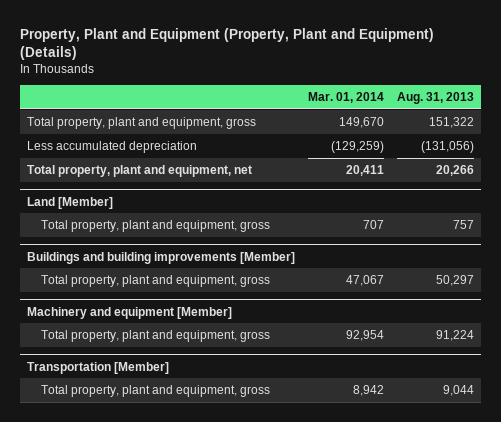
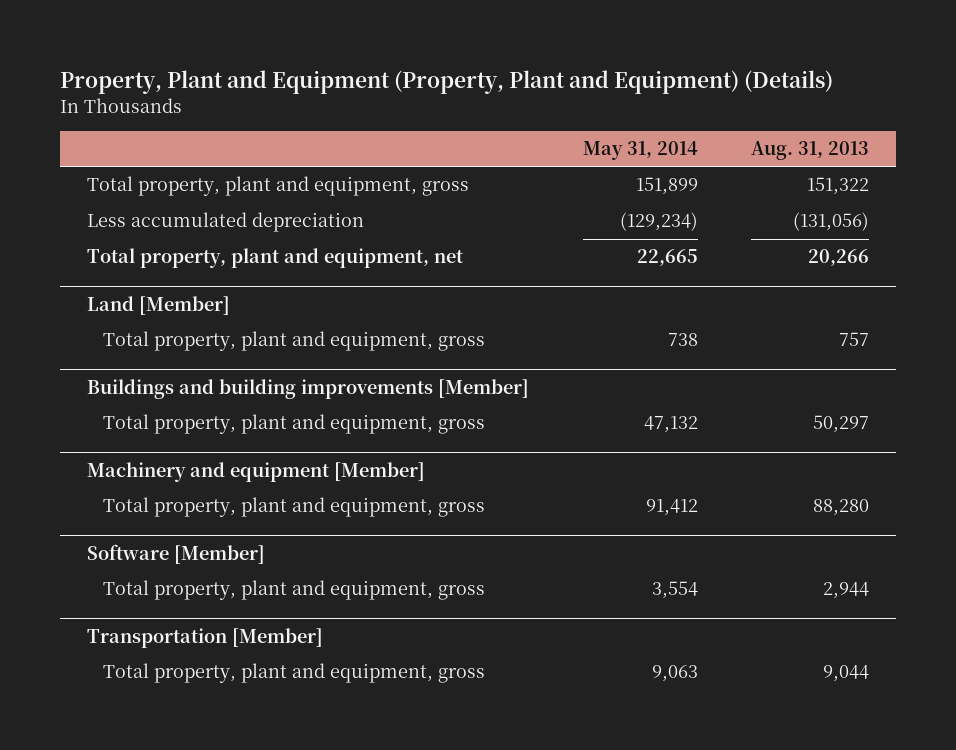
[307,91,384,103] Mar. 01, 2014 -> none
none -> [582,141,698,161] May 31, 2014
[436,330,475,342] 91,224 -> [813,499,870,517] 88,280
none -> [86,543,265,564] Software [Member]
none -> [103,580,486,601] Total property, plant and equipment, gross

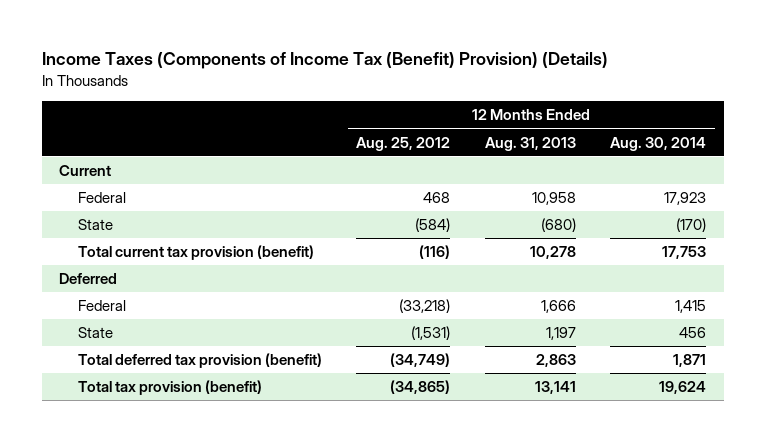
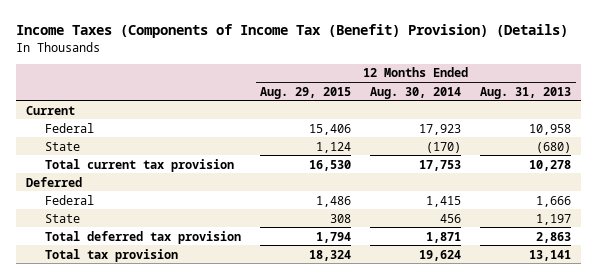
[356,136,451,151] Aug. 25, 2012 -> none
none -> [260,86,352,99] Aug. 29, 2015
[77,245,314,261] Total current tax provision (benefit) -> [45,158,235,172] Total current tax provision
[77,353,322,369] Total deferred tax provision (benefit) -> [45,230,242,244] Total deferred tax provision
[77,380,262,396] Total tax provision (benefit) -> [45,248,179,262] Total tax provision

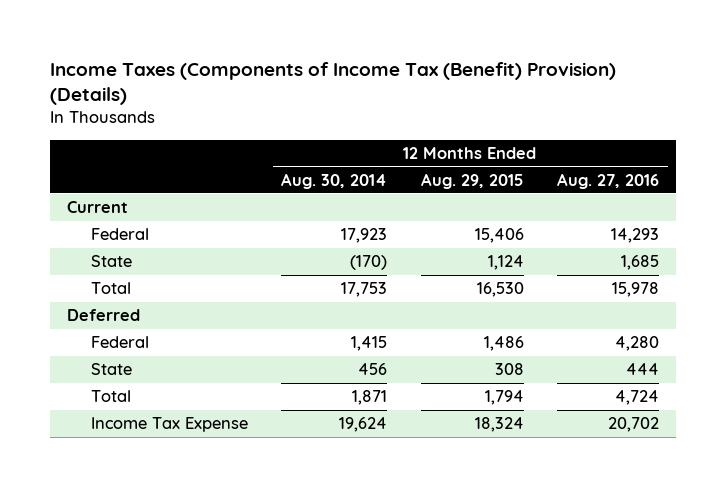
[480,86,572,99] Aug. 31, 2013 -> none
none -> [557,172,660,189] Aug. 27, 2016
[45,158,235,172] Total current tax provision -> [90,282,131,295] Total
[45,230,242,244] Total deferred tax provision -> [90,390,131,403] Total
[45,248,179,262] Total tax provision -> [90,417,248,433] Income Tax Expense

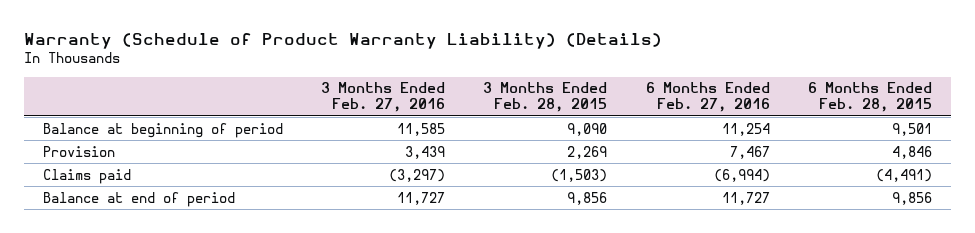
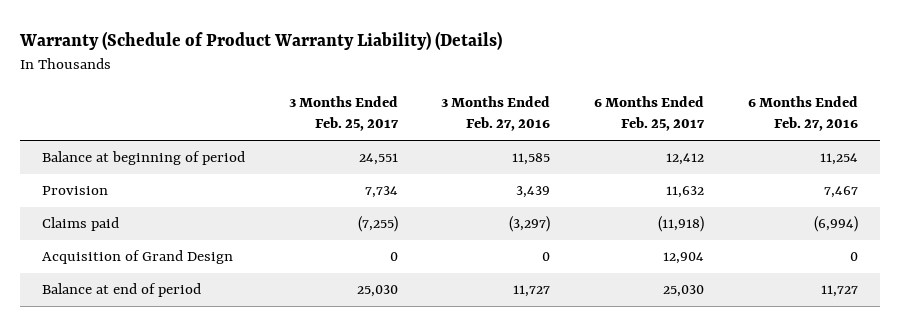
[483,82,608,113] 3 Months Ended Feb. 28, 2015 -> none
[807,82,932,113] 6 Months Ended Feb. 28, 2015 -> none
none -> [288,96,399,132] 3 Months Ended Feb. 25, 2017
none -> [594,96,706,132] 6 Months Ended Feb. 25, 2017
none -> [42,250,234,265] Acquisition of Grand Design

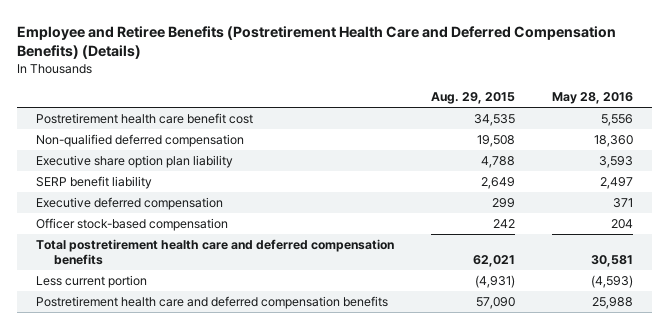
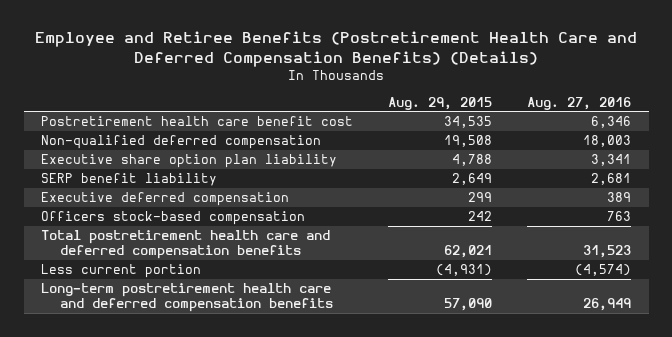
[552,92,634,105] May 28, 2016 -> none
none -> [527,96,632,110] Aug. 27, 2016
[35,217,228,231] Officer stock-based compensation -> [41,211,306,226] Officers stock-based compensation
[35,295,388,309] Postretirement health care and deferred compensation benefits -> [41,283,333,312] Long-term postretirement health care and deferred compensation benefits

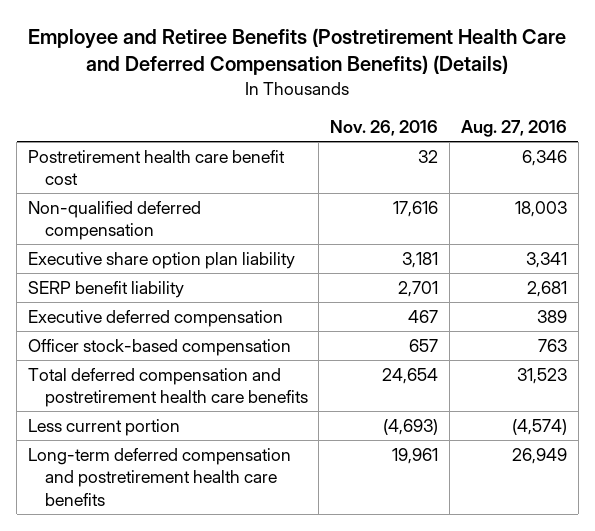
[388,96,493,110] Aug. 29, 2015 -> none
none -> [330,120,439,137] Nov. 26, 2016
[41,211,306,226] Officers stock-based compensation -> [28,338,292,356] Officer stock-based compensation
[41,230,331,259] Total postretirement health care and deferred compensation benefits -> [28,367,308,408] Total deferred compensation and postretirement health care benefits
[41,283,333,312] Long-term postretirement health care and deferred compensation benefits -> [28,447,292,507] Long-term deferred compensation and postretirement health care benefits

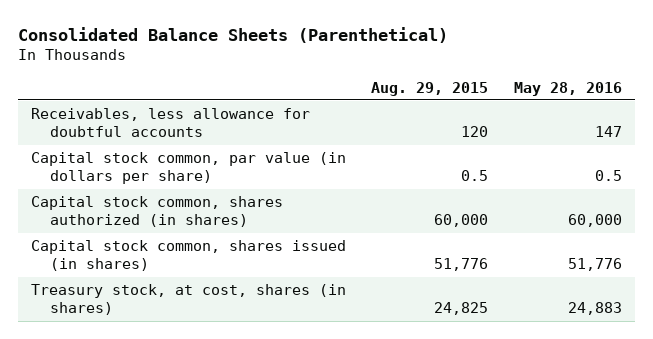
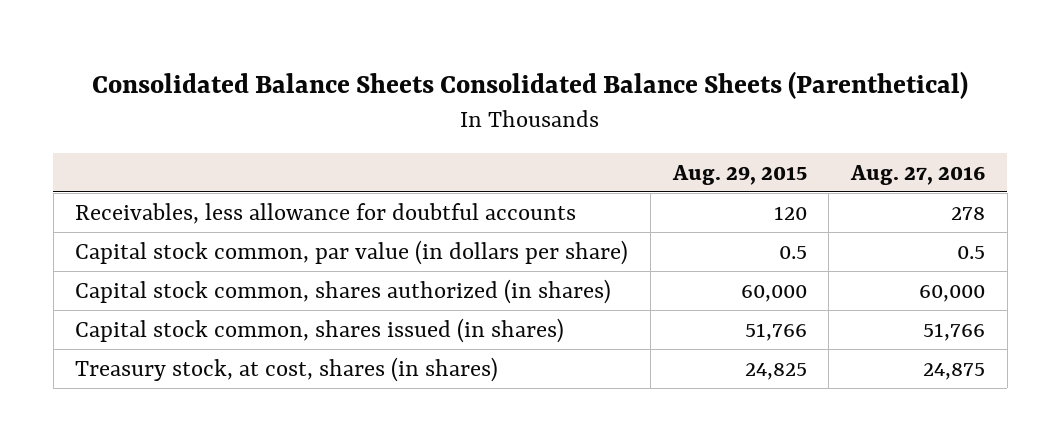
[18,26,449,43] Consolidated Balance Sheets (Parenthetical) -> [92,70,969,99] Consolidated Balance Sheets Consolidated Balance Sheets (Parenthetical)
[514,81,623,96] May 28, 2016 -> none
none -> [850,164,986,185] Aug. 27, 2016
[434,258,489,272] 51,776 -> [744,322,807,341] 51,766

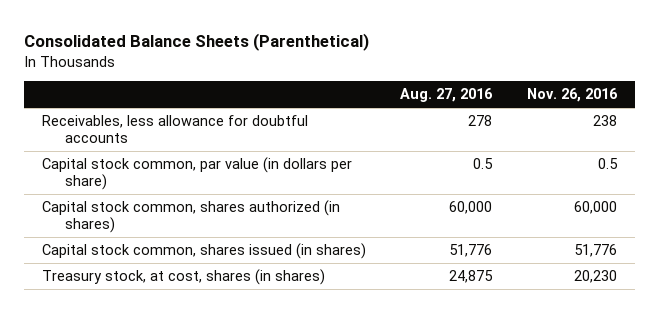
[92,70,969,99] Consolidated Balance Sheets Consolidated Balance Sheets (Parenthetical) -> [24,33,370,52] Consolidated Balance Sheets (Parenthetical)
[671,164,807,185] Aug. 29, 2015 -> none
none -> [527,88,619,103] Nov. 26, 2016
[923,322,986,341] 51,766 -> [449,244,493,258] 51,776

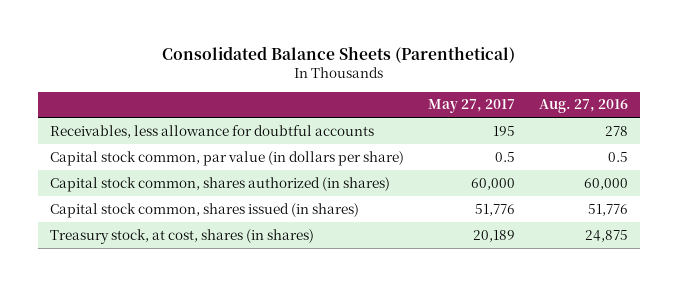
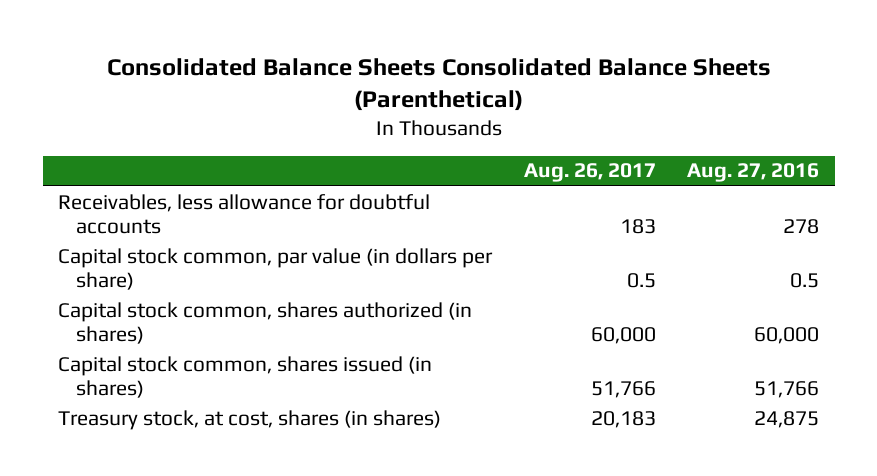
[162,45,516,63] Consolidated Balance Sheets (Parenthetical) -> [106,57,771,112] Consolidated Balance Sheets Consolidated Balance Sheets (Parenthetical)
[428,99,516,114] May 27, 2017 -> none
none -> [523,163,656,183] Aug. 26, 2017
[587,203,628,216] 51,776 -> [754,381,820,399] 51,766

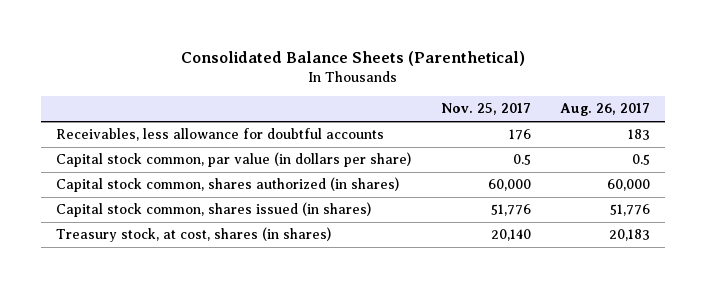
[106,57,771,112] Consolidated Balance Sheets Consolidated Balance Sheets (Parenthetical) -> [181,50,526,66] Consolidated Balance Sheets (Parenthetical)
[687,163,820,183] Aug. 27, 2016 -> none
none -> [440,103,531,116] Nov. 25, 2017
[590,381,656,399] 51,766 -> [610,204,651,217] 51,776

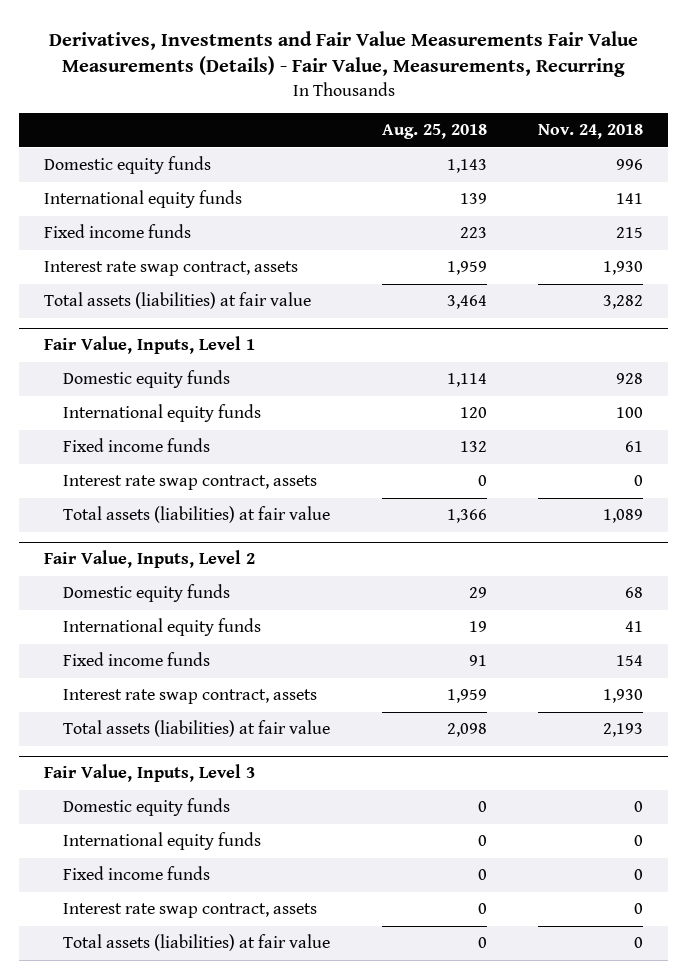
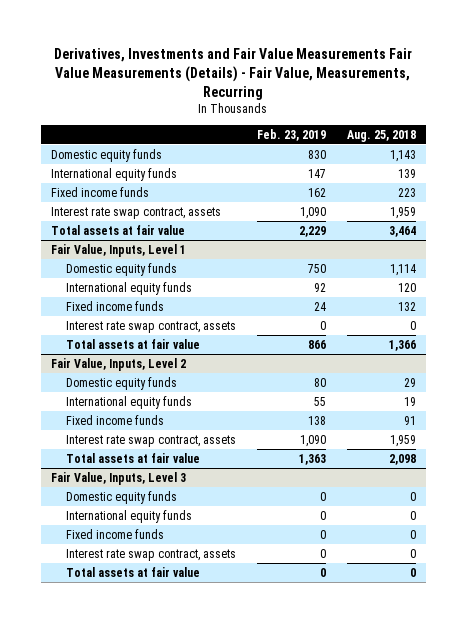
[537,124,643,140] Nov. 24, 2018 -> none
none -> [256,128,326,141] Feb. 23, 2019
[44,292,312,310] Total assets (liabilities) at fair value -> [51,224,186,235] Total assets at fair value
[63,506,331,524] Total assets (liabilities) at fair value -> [65,338,200,349] Total assets at fair value
[63,720,331,738] Total assets (liabilities) at fair value -> [65,452,200,463] Total assets at fair value
[63,934,331,952] Total assets (liabilities) at fair value -> [65,566,200,577] Total assets at fair value

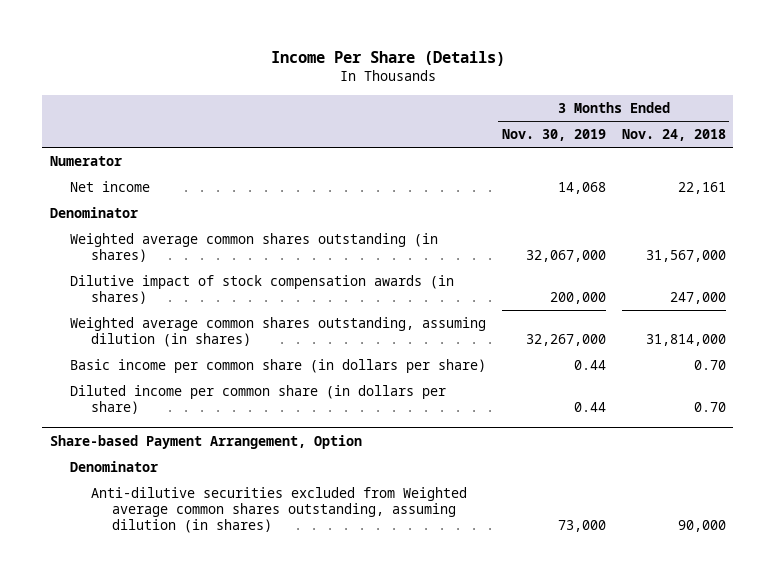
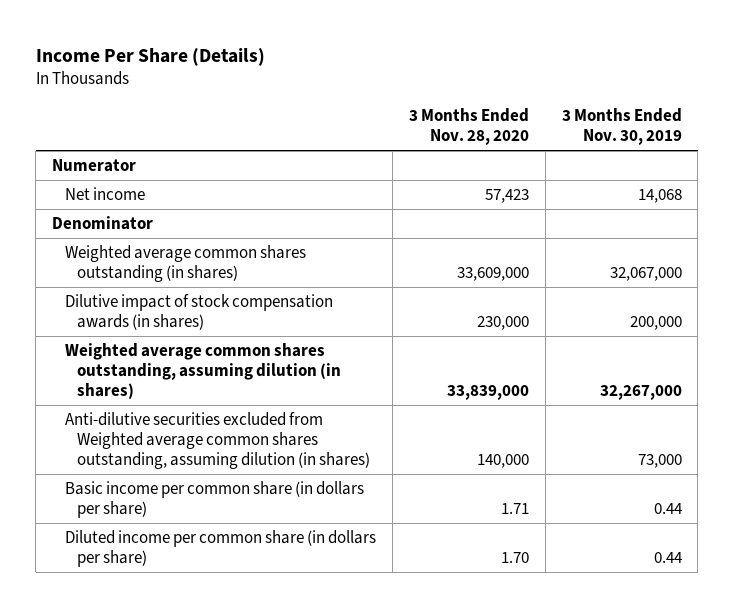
[621,129,726,142] Nov. 24, 2018 -> none
none -> [408,108,529,146] 3 Months Ended Nov. 28, 2020
none -> [64,412,371,469] Anti-dilutive securities excluded from Weighted average common shares outstanding, assuming dilution (in shares)
[49,434,362,449] Share-based Payment Arrangement, Option -> none
[70,460,159,472] Denominator -> none
[91,486,468,533] Anti-dilutive securities excluded from Weighted average common shares outstanding, assuming dilution (in shares) -> none

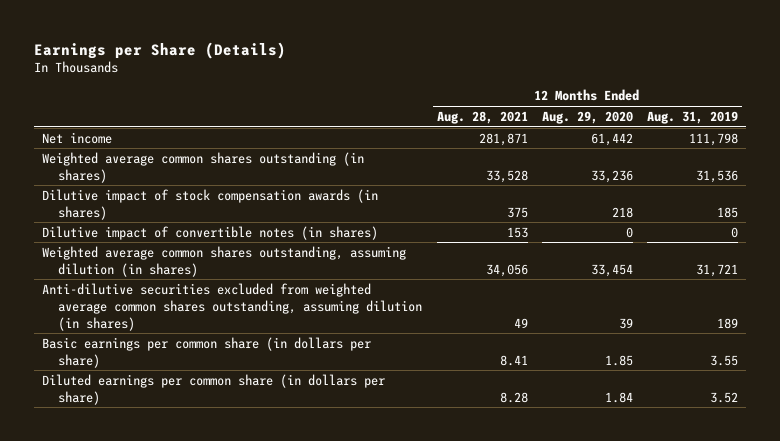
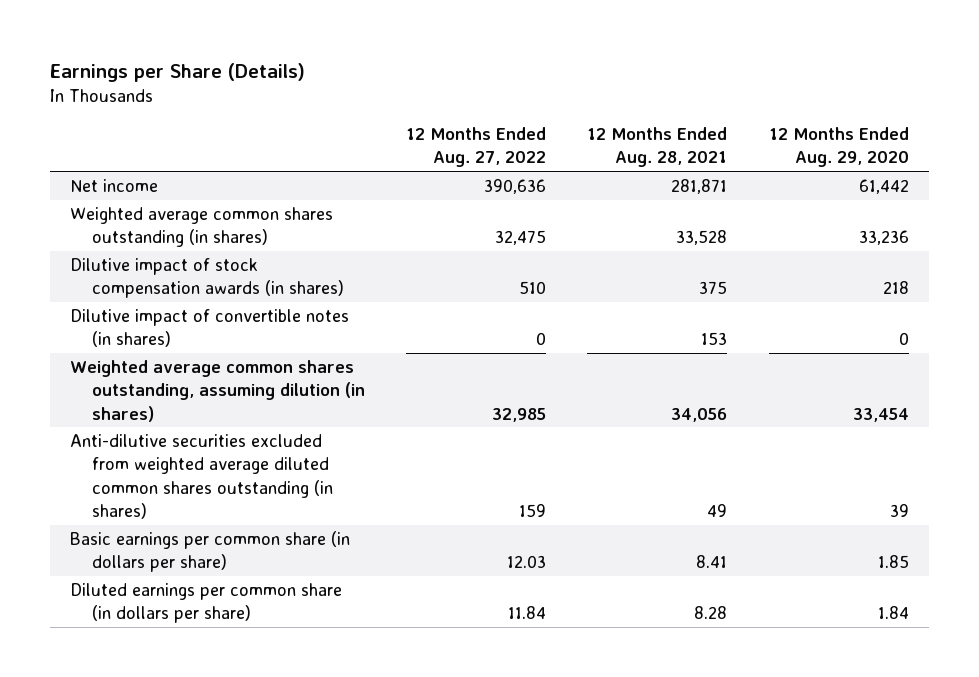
[647,110,739,124] Aug. 31, 2019 -> none
none -> [406,127,547,168] 12 Months Ended Aug. 27, 2022
[41,282,423,331] Anti-dilutive securities excluded from weighted average common shares outstanding, assuming dilution (in shares) -> [70,434,334,519] Anti-dilutive securities excluded from weighted average diluted common shares outstanding (in shares)

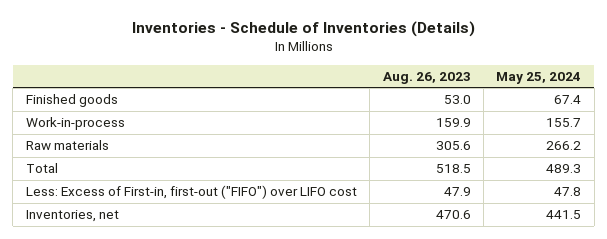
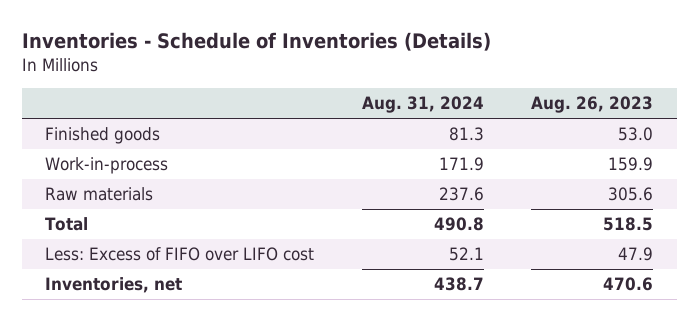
[496,71,582,84] May 25, 2024 -> none
none -> [361,96,484,114] Aug. 31, 2024
[25,185,357,200] Less: Excess of First-in, first-out ("FIFO") over LIFO cost -> [45,247,315,262] Less: Excess of FIFO over LIFO cost

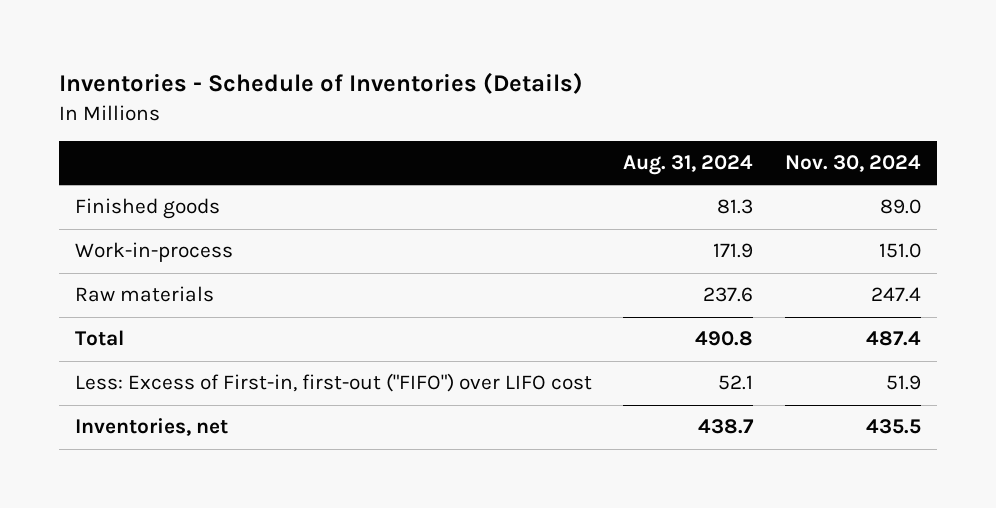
[531,96,654,114] Aug. 26, 2023 -> none
none -> [785,155,922,173] Nov. 30, 2024
[45,247,315,262] Less: Excess of FIFO over LIFO cost -> [74,373,592,393] Less: Excess of First-in, first-out ("FIFO") over LIFO cost

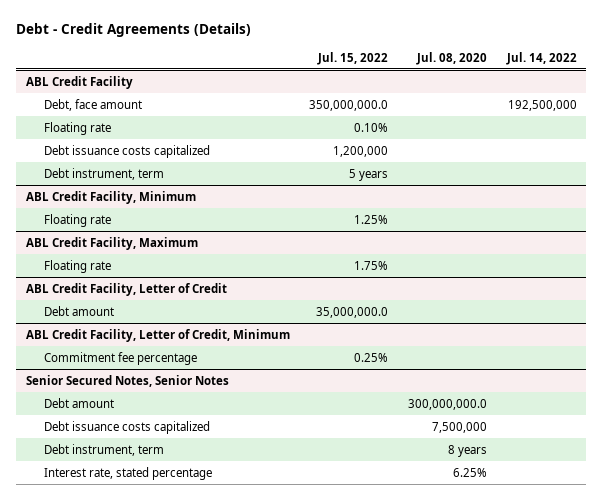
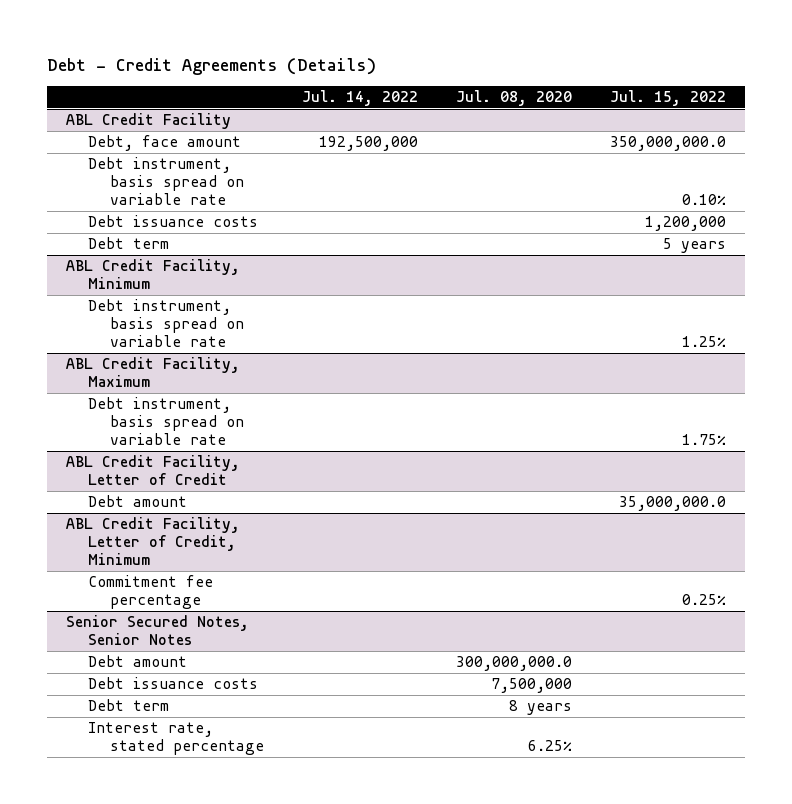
[43,121,111,135] Floating rate -> [87,157,244,206] Debt instrument, basis spread on variable rate
[43,144,210,158] Debt issuance costs capitalized -> [87,215,258,228] Debt issuance costs
[43,167,164,180] Debt instrument, term -> [87,237,169,250] Debt term
[43,213,111,227] Floating rate -> [87,299,244,348] Debt instrument, basis spread on variable rate
[43,259,111,273] Floating rate -> [87,397,244,446] Debt instrument, basis spread on variable rate
[43,420,210,434] Debt issuance costs capitalized -> [87,677,258,690] Debt issuance costs
[43,443,164,456] Debt instrument, term -> [87,699,169,712] Debt term

